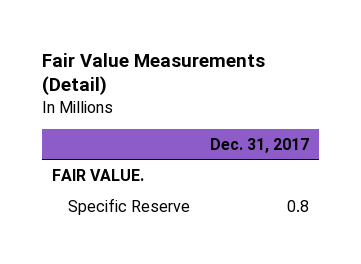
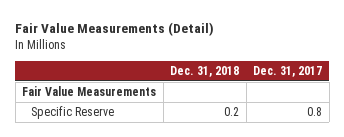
none -> [170,66,240,78] Dec. 31, 2018
[52,168,145,181] FAIR VALUE. -> [22,86,157,97] Fair Value Measurements

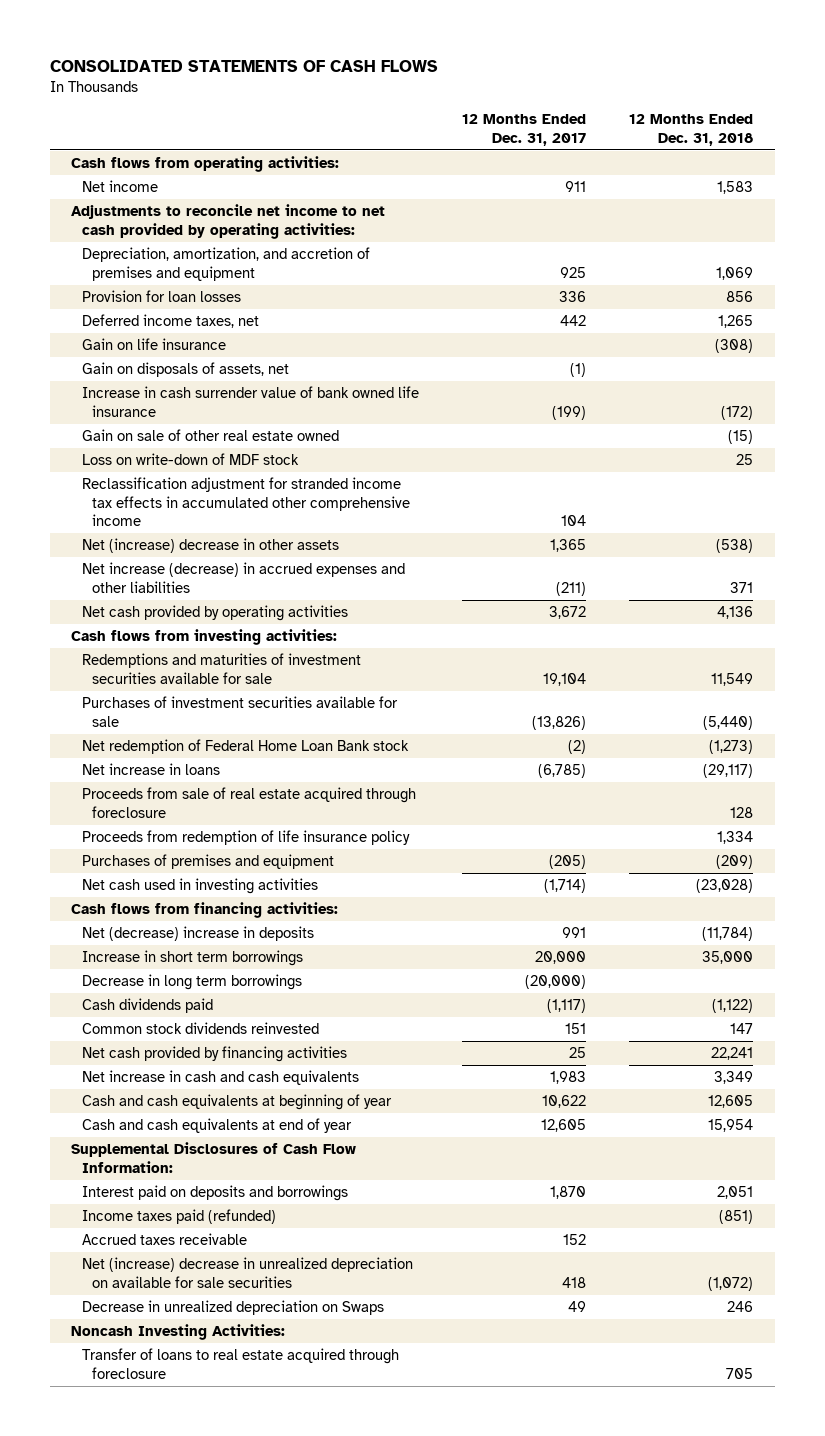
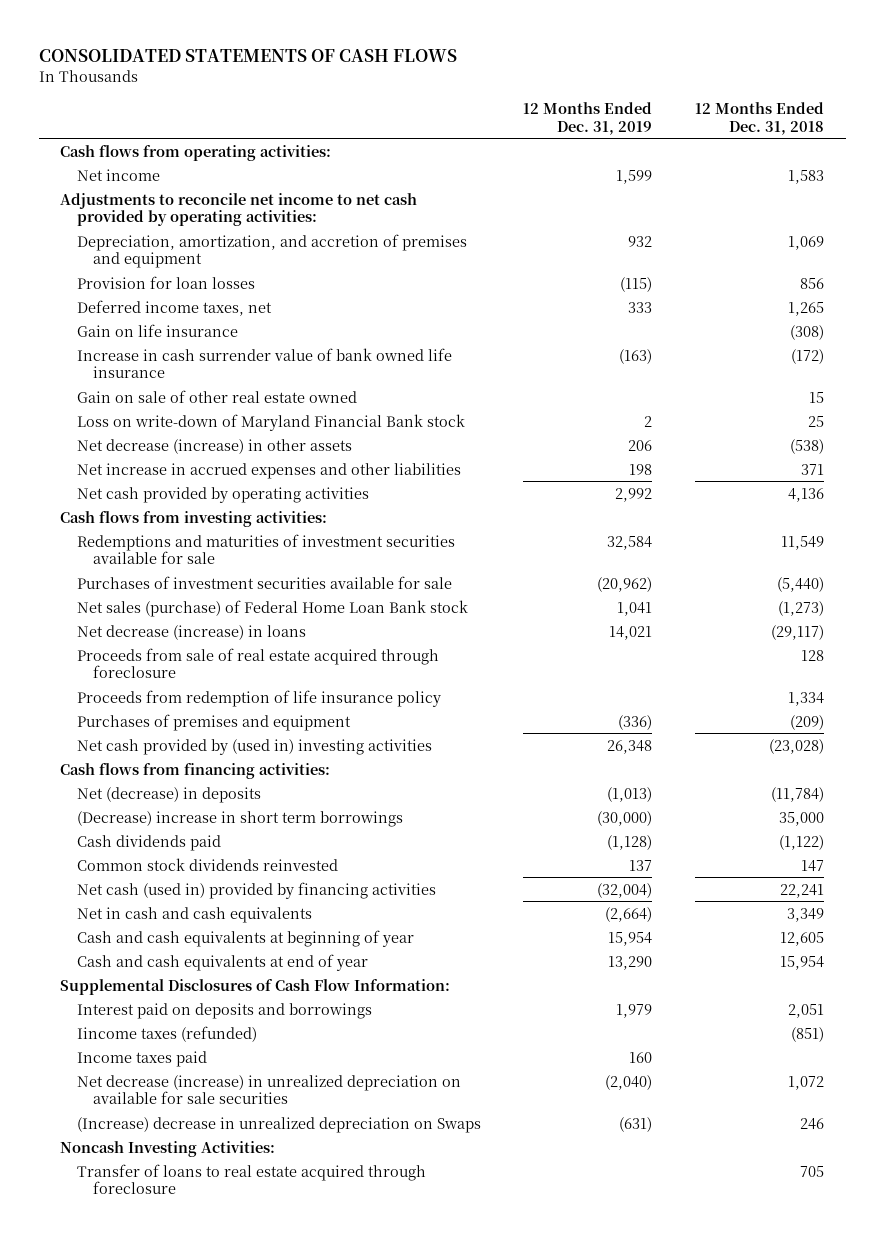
[461,113,586,146] 12 Months Ended Dec. 31, 2017 -> none
none -> [523,102,653,135] 12 Months Ended Dec. 31, 2019
[81,361,289,377] Gain on disposals of assets, net -> none
[81,476,411,527] Reclassification adjustment for stranded income tax effects in accumulated other comprehensive income -> none
[728,429,754,444] (15) -> [809,391,825,403] 15
[81,452,299,465] Loss on write-down of MDF stock -> [76,413,465,431] Loss on write-down of Maryland Financial Bank stock
[81,537,339,553] Net (increase) decrease in other assets -> [76,438,352,454] Net decrease (increase) in other assets
[81,561,405,593] Net increase (decrease) in accrued expenses and other liabilities -> [76,462,461,479] Net increase in accrued expenses and other liabilities
[81,738,409,754] Net redemption of Federal Home Loan Bank stock -> [76,599,468,617] Net sales (purchase) of Federal Home Loan Bank stock
[81,762,220,775] Net increase in loans -> [76,624,306,640] Net decrease (increase) in loans
[81,877,318,894] Net cash used in investing activities -> [76,738,432,755] Net cash provided by (used in) investing activities
[81,973,302,990] Decrease in long term borrowings -> none
[81,925,314,941] Net (decrease) increase in deposits -> [76,786,261,803] Net (decrease) in deposits
[81,949,303,966] Increase in short term borrowings -> [76,810,403,827] (Decrease) increase in short term borrowings
[81,1045,347,1062] Net cash provided by financing activities -> [76,881,436,899] Net cash (used in) provided by financing activities
[81,1069,359,1085] Net increase in cash and cash equivalents -> [76,906,312,923] Net in cash and cash equivalents
[81,1208,276,1224] Income taxes paid (refunded) -> [76,1025,257,1042] Iincome taxes (refunded)
[81,1232,247,1245] Accrued taxes receivable -> [76,1050,207,1067] Income taxes paid
[81,1256,413,1288] Net (increase) decrease in unrealized depreciation on available for sale securities -> [76,1074,461,1105] Net decrease (increase) in unrealized depreciation on available for sale securities
[708,1276,754,1291] (1,072) -> [788,1075,825,1090] 1,072
[81,1299,384,1315] Decrease in unrealized depreciation on Swaps -> [76,1116,481,1133] (Increase) decrease in unrealized depreciation on Swaps

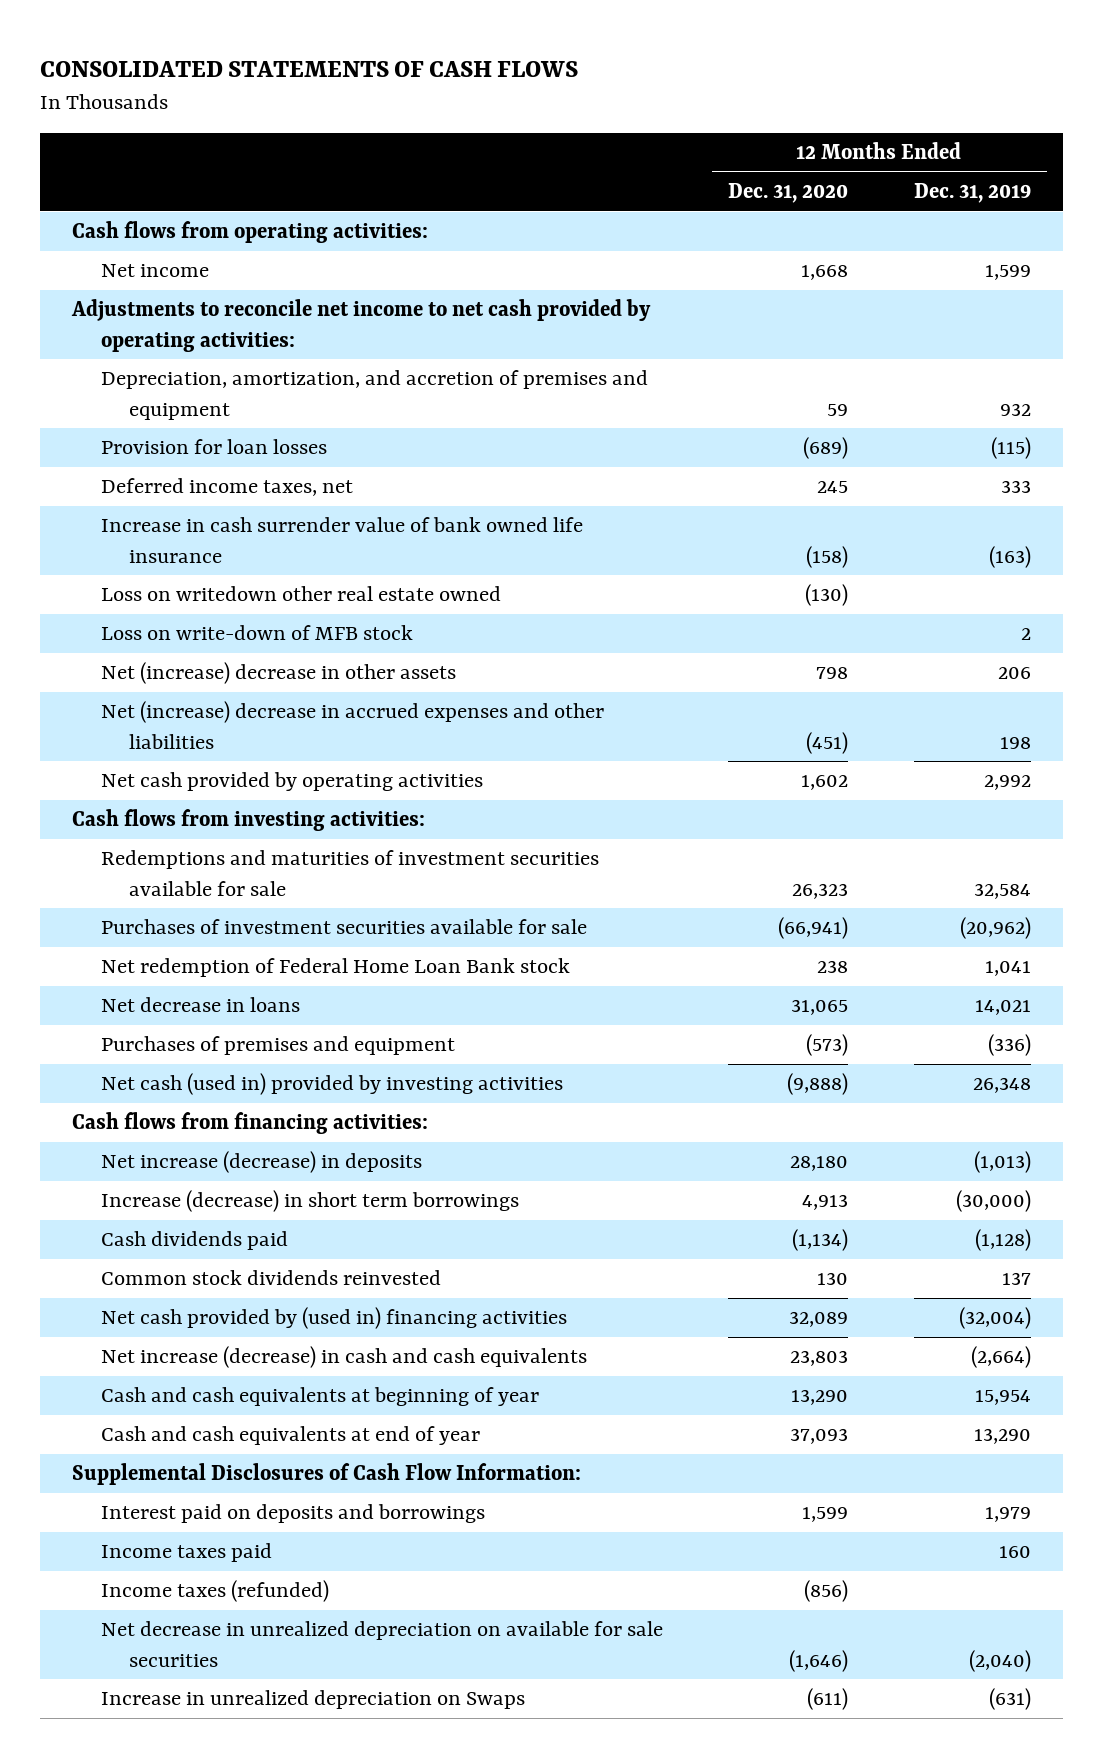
[695,102,825,135] 12 Months Ended Dec. 31, 2018 -> none
none -> [728,182,849,203] Dec. 31, 2020
[76,323,238,337] Gain on life insurance -> none
[76,389,357,403] Gain on sale of other real estate owned -> [100,586,501,602] Loss on writedown other real estate owned
[76,413,465,431] Loss on write-down of Maryland Financial Bank stock -> [100,625,413,641] Loss on write-down of MFB stock
[76,438,352,454] Net decrease (increase) in other assets -> [100,662,456,685] Net (increase) decrease in other assets
[76,462,461,479] Net increase in accrued expenses and other liabilities -> [100,701,604,749] Net (increase) decrease in accrued expenses and other liabilities
[76,647,439,679] Proceeds from sale of real estate acquired through foreclosure -> none
[76,689,441,707] Proceeds from redemption of life insurance policy -> none
[76,599,468,617] Net sales (purchase) of Federal Home Loan Bank stock -> [100,958,570,978] Net redemption of Federal Home Loan Bank stock
[76,624,306,640] Net decrease (increase) in loans -> [100,997,300,1013] Net decrease in loans
[76,738,432,755] Net cash provided by (used in) investing activities -> [100,1073,563,1096] Net cash (used in) provided by investing activities
[76,786,261,803] Net (decrease) in deposits -> [100,1151,422,1174] Net increase (decrease) in deposits
[76,810,403,827] (Decrease) increase in short term borrowings -> [100,1190,519,1213] Increase (decrease) in short term borrowings
[76,881,436,899] Net cash (used in) provided by financing activities -> [100,1307,567,1330] Net cash provided by (used in) financing activities
[76,906,312,923] Net in cash and cash equivalents -> [100,1346,587,1369] Net increase (decrease) in cash and cash equivalents
[76,1025,257,1042] Iincome taxes (refunded) -> none
[60,1140,276,1157] Noncash Investing Activities: -> none
[76,1163,426,1195] Transfer of loans to real estate acquired through foreclosure -> none
none -> [100,1580,329,1603] Income taxes (refunded)
[76,1074,461,1105] Net decrease (increase) in unrealized depreciation on available for sale securities -> [100,1621,663,1667] Net decrease in unrealized depreciation on available for sale securities
[76,1116,481,1133] (Increase) decrease in unrealized depreciation on Swaps -> [100,1690,525,1710] Increase in unrealized depreciation on Swaps

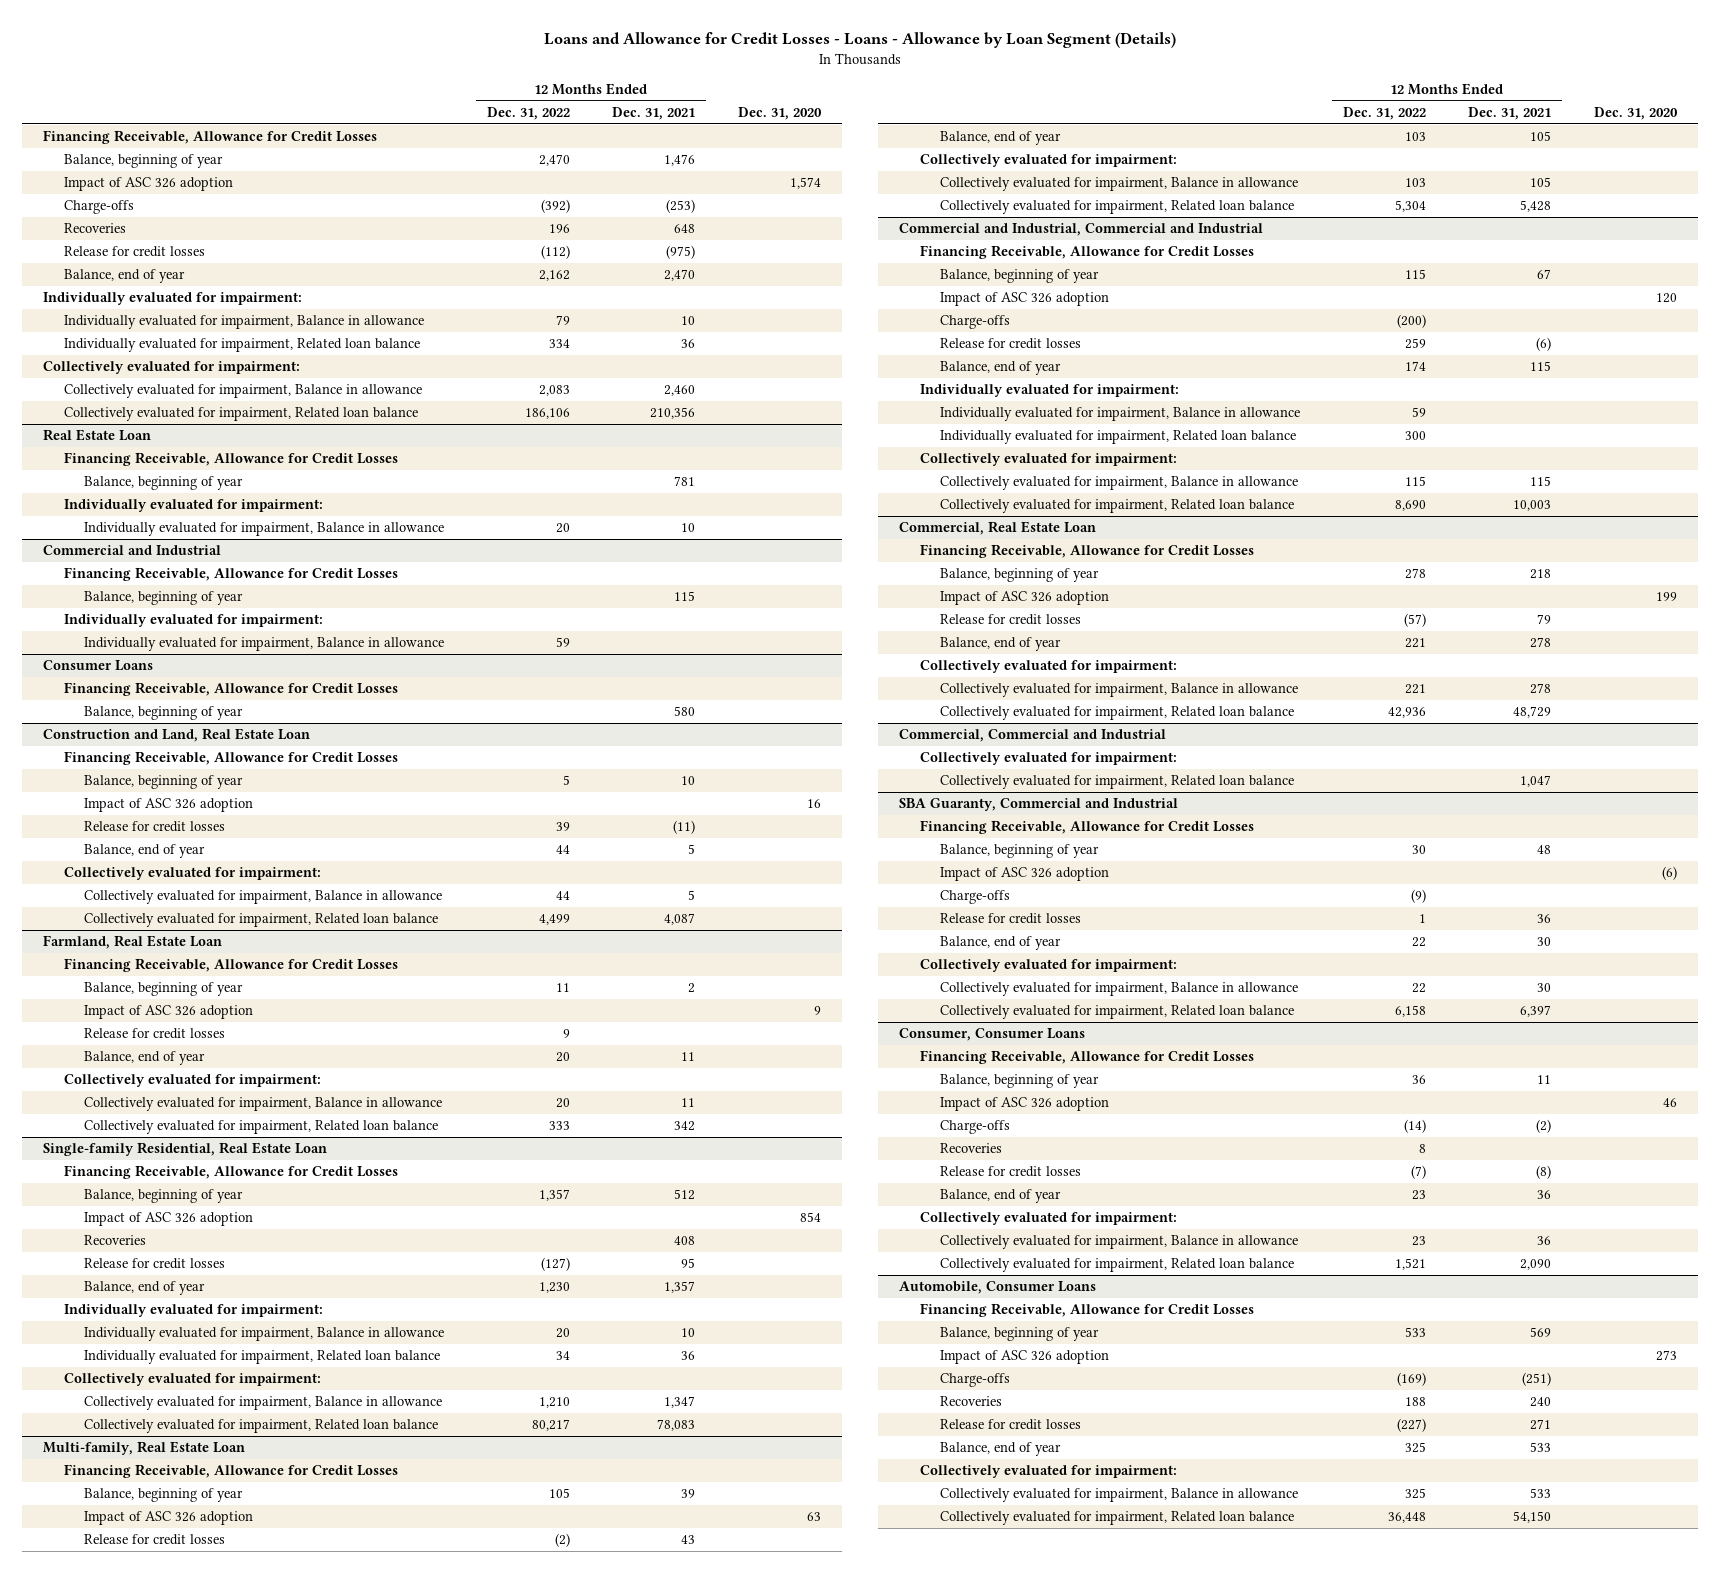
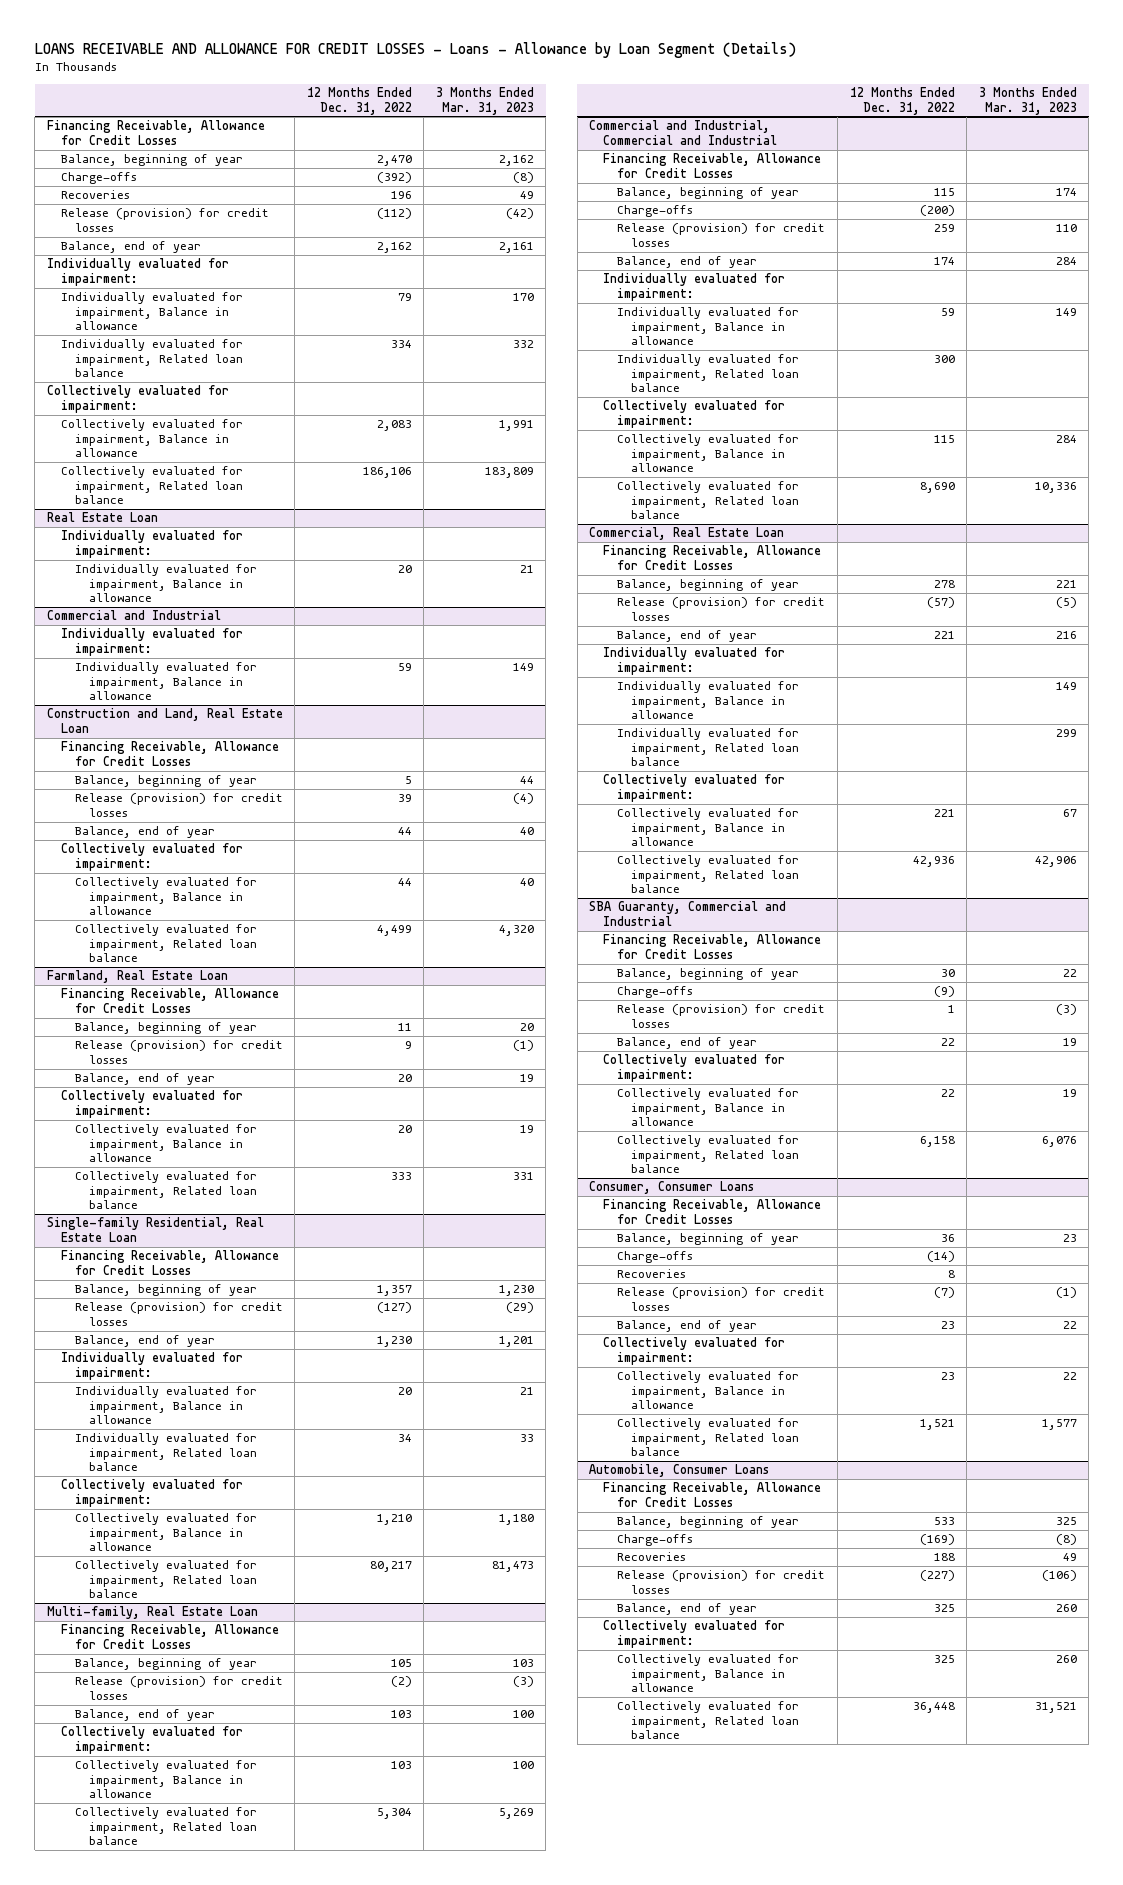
[543,32,1176,49] Loans and Allowance for Credit Losses - Loans - Allowance by Loan Segment (Details) -> [34,42,796,59] LOANS RECEIVABLE AND ALLOWANCE FOR CREDIT LOSSES - Loans - Allowance by Loan Segment (Details)
[612,107,696,121] Dec. 31, 2021 -> none
[737,107,822,121] Dec. 31, 2020 -> none
none -> [435,87,534,115] 3 Months Ended Mar. 31, 2023
[63,177,233,192] Impact of ASC 326 adoption -> none
[63,246,205,258] Release for credit losses -> [60,208,269,232] Release (provision) for credit losses
[63,452,398,467] Financing Receivable, Allowance for Credit Losses -> none
[84,476,244,491] Balance, beginning of year -> none
[63,567,398,582] Financing Receivable, Allowance for Credit Losses -> none
[84,591,244,606] Balance, beginning of year -> none
[43,660,154,672] Consumer Loans -> none
[63,682,398,697] Financing Receivable, Allowance for Credit Losses -> none
[84,706,244,721] Balance, beginning of year -> none
[84,798,254,813] Impact of ASC 326 adoption -> none
[84,821,226,833] Release for credit losses -> [74,793,283,817] Release (provision) for credit losses
[84,1005,254,1020] Impact of ASC 326 adoption -> none
[84,1028,226,1040] Release for credit losses -> [74,1040,283,1064] Release (provision) for credit losses
[84,1212,254,1227] Impact of ASC 326 adoption -> none
[84,1235,147,1246] Recoveries -> none
[84,1258,226,1270] Release for credit losses -> [74,1302,283,1326] Release (provision) for credit losses
[84,1511,254,1526] Impact of ASC 326 adoption -> none
[84,1534,226,1546] Release for credit losses -> [74,1676,283,1700] Release (provision) for credit losses
[940,292,1110,307] Impact of ASC 326 adoption -> none
[940,338,1082,350] Release for credit losses -> [617,223,826,247] Release (provision) for credit losses
[940,591,1110,606] Impact of ASC 326 adoption -> none
[940,614,1082,626] Release for credit losses -> [617,597,826,621] Release (provision) for credit losses
none -> [603,647,786,675] Individually evaluated for impairment:
none -> [617,681,800,720] Individually evaluated for impairment, Balance in allowance
none -> [617,728,800,767] Individually evaluated for impairment, Related loan balance
[899,729,1167,743] Commercial, Commercial and Industrial -> none
[919,752,1177,766] Collectively evaluated for impairment: -> none
[940,775,1295,790] Collectively evaluated for impairment, Related loan balance -> none
[940,867,1110,882] Impact of ASC 326 adoption -> none
[940,913,1082,925] Release for credit losses -> [617,1004,826,1028] Release (provision) for credit losses
[940,1097,1110,1112] Impact of ASC 326 adoption -> none
[940,1166,1082,1178] Release for credit losses -> [617,1287,826,1311] Release (provision) for credit losses
[940,1350,1110,1365] Impact of ASC 326 adoption -> none
[940,1419,1082,1431] Release for credit losses -> [617,1570,826,1594] Release (provision) for credit losses

